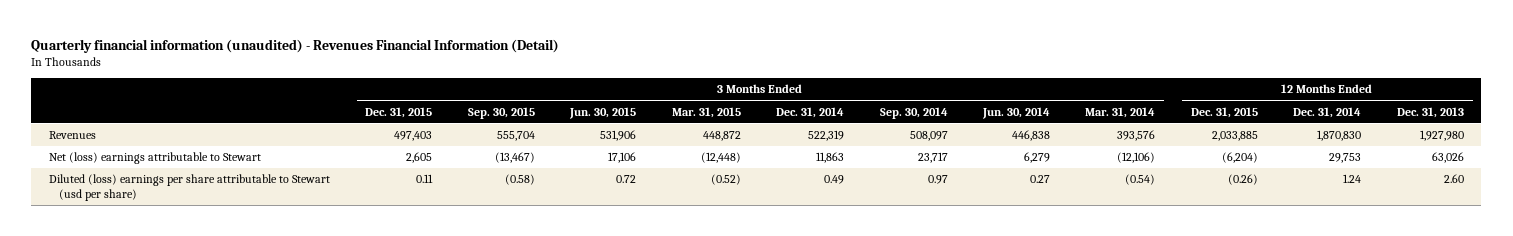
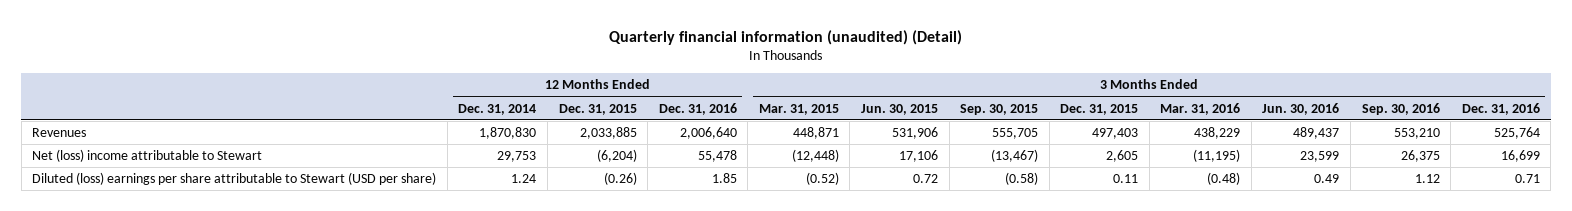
[31,38,560,53] Quarterly financial information (unaudited) - Revenues Financial Information (Detail) -> [609,30,963,46] Quarterly financial information (unaudited) (Detail)
[776,106,845,118] Dec. 31, 2014 -> none
[879,106,948,119] Sep. 30, 2014 -> none
[981,106,1050,119] Jun. 30, 2014 -> none
[1085,106,1156,118] Mar. 31, 2014 -> none
[1396,106,1464,118] Dec. 31, 2013 -> none
none -> [658,102,737,115] Dec. 31, 2016
none -> [1160,102,1241,115] Mar. 31, 2016
none -> [1262,102,1340,115] Jun. 30, 2016
none -> [1361,102,1440,115] Sep. 30, 2016
none -> [1461,102,1540,115] Dec. 31, 2016
[496,131,535,142] 555,704 -> [992,127,1039,139] 555,705
[702,131,741,142] 448,872 -> [792,126,839,139] 448,871
[48,152,261,165] Net (loss) earnings attributable to Stewart -> [32,148,263,162] Net (loss) income attributable to Stewart
[48,174,330,202] Diluted (loss) earnings per share attributable to Stewart (usd per share) -> [32,171,437,185] Diluted (loss) earnings per share attributable to Stewart (USD per share)

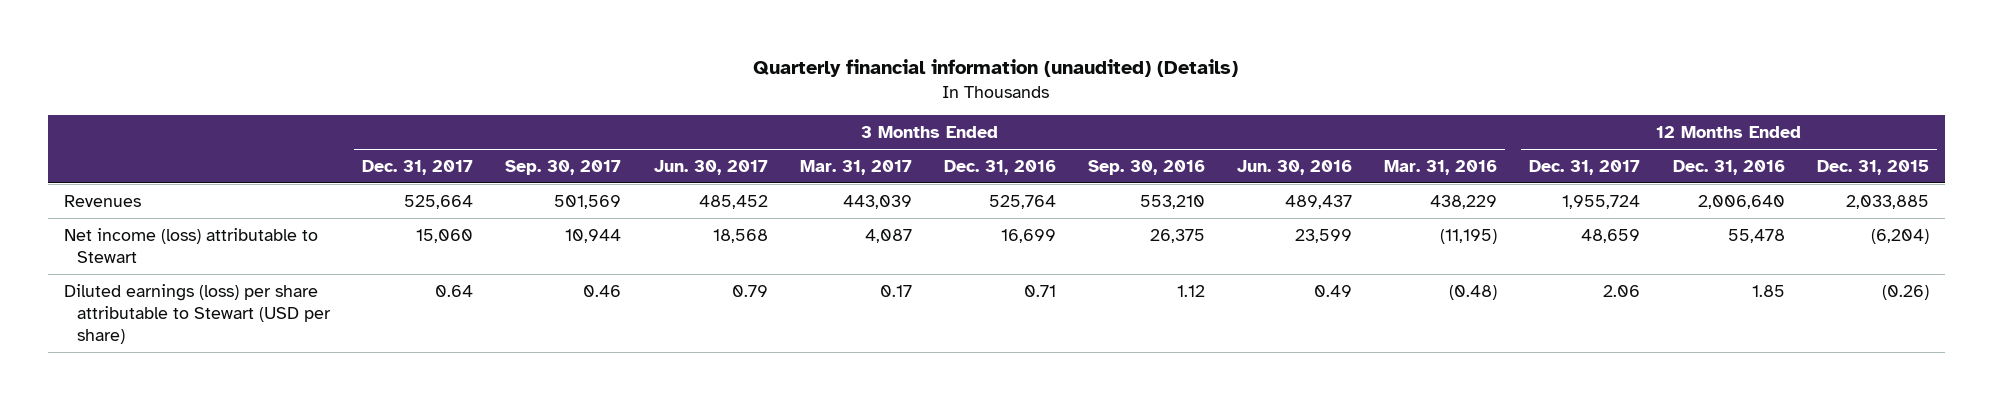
[609,30,963,46] Quarterly financial information (unaudited) (Detail) -> [753,59,1239,78] Quarterly financial information (unaudited) (Details)
[458,103,537,115] Dec. 31, 2014 -> none
[758,103,839,115] Mar. 31, 2015 -> none
[860,103,938,115] Jun. 30, 2015 -> none
[960,103,1039,115] Sep. 30, 2015 -> none
[1060,103,1139,115] Dec. 31, 2015 -> none
none -> [362,159,474,175] Dec. 31, 2017
none -> [505,159,622,175] Sep. 30, 2017
none -> [653,159,768,175] Jun. 30, 2017
none -> [799,159,912,175] Mar. 31, 2017
none -> [1529,159,1641,175] Dec. 31, 2017
[32,148,263,162] Net (loss) income attributable to Stewart -> [63,227,318,263] Net income (loss) attributable to Stewart
[32,171,437,185] Diluted (loss) earnings per share attributable to Stewart (USD per share) -> [63,283,332,344] Diluted earnings (loss) per share attributable to Stewart (USD per share)

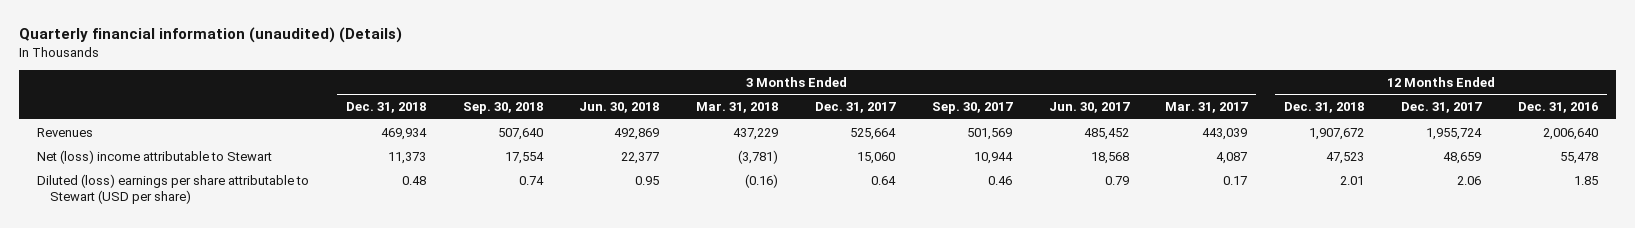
[943,159,1056,175] Dec. 31, 2016 -> none
[1087,159,1205,175] Sep. 30, 2016 -> none
[1237,159,1353,175] Jun. 30, 2016 -> none
[1384,159,1498,175] Mar. 31, 2016 -> none
[1816,159,1929,175] Dec. 31, 2015 -> none
none -> [345,102,426,114] Dec. 31, 2018
none -> [462,102,543,115] Sep. 30, 2018
none -> [579,102,660,114] Jun. 30, 2018
none -> [696,102,779,114] Mar. 31, 2018
none -> [1284,102,1365,114] Dec. 31, 2018
[63,227,318,263] Net income (loss) attributable to Stewart -> [37,149,273,164] Net (loss) income attributable to Stewart
[63,283,332,344] Diluted earnings (loss) per share attributable to Stewart (USD per share) -> [37,173,310,205] Diluted (loss) earnings per share attributable to Stewart (USD per share)

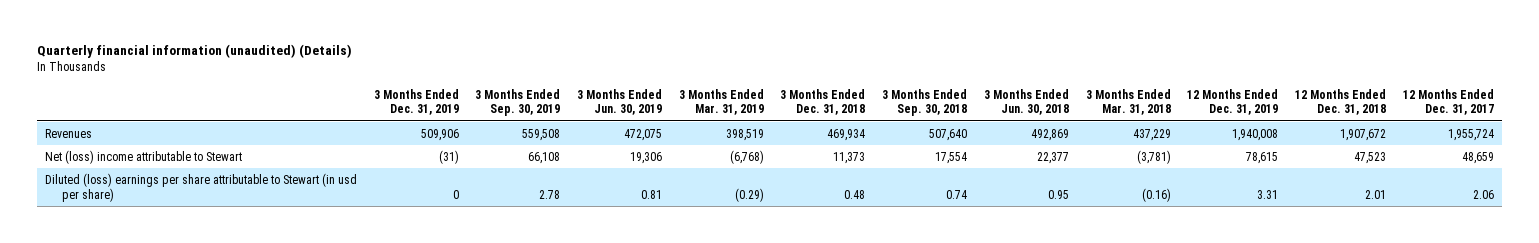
[814,102,896,114] Dec. 31, 2017 -> none
[931,102,1013,115] Sep. 30, 2017 -> none
[1048,102,1130,114] Jun. 30, 2017 -> none
[1165,102,1249,114] Mar. 31, 2017 -> none
[1517,102,1598,114] Dec. 31, 2016 -> none
none -> [373,88,459,116] 3 Months Ended Dec. 31, 2019
none -> [475,88,561,117] 3 Months Ended Sep. 30, 2019
none -> [577,88,663,116] 3 Months Ended Jun. 30, 2019
none -> [678,88,764,116] 3 Months Ended Mar. 31, 2019
none -> [1187,88,1279,116] 12 Months Ended Dec. 31, 2019
[37,173,310,205] Diluted (loss) earnings per share attributable to Stewart (USD per share) -> [45,172,358,202] Diluted (loss) earnings per share attributable to Stewart (in usd per share)

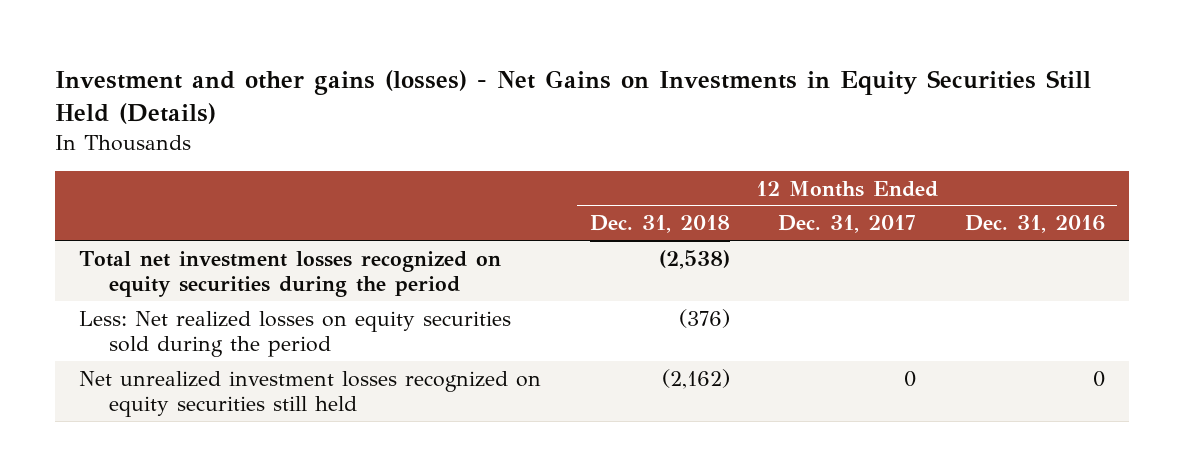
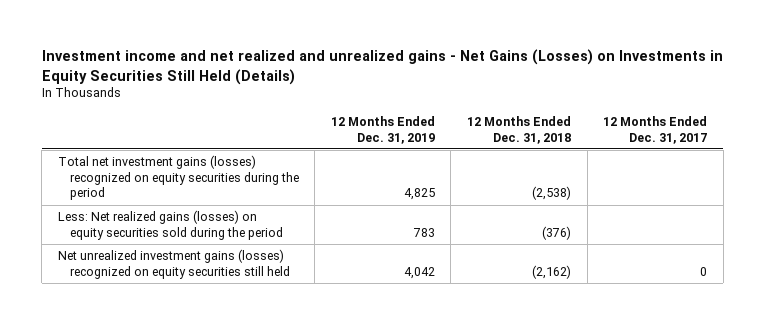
[54,69,1091,124] Investment and other gains (losses) - Net Gains on Investments in Equity Securities Still Held (Details) -> [41,49,723,85] Investment income and net realized and unrealized gains - Net Gains (Losses) on Investments in Equity Securities Still Held (Details)
[964,215,1105,234] Dec. 31, 2016 -> none
none -> [330,116,435,144] 12 Months Ended Dec. 31, 2019
[78,250,501,297] Total net investment losses recognized on equity securities during the period -> [57,155,299,201] Total net investment gains (losses) recognized on equity securities during the period
[78,310,511,357] Less: Net realized losses on equity securities sold during the period -> [57,210,283,240] Less: Net realized gains (losses) on equity securities sold during the period
[78,370,541,417] Net unrealized investment losses recognized on equity securities still held -> [57,249,290,279] Net unrealized investment gains (losses) recognized on equity securities still held

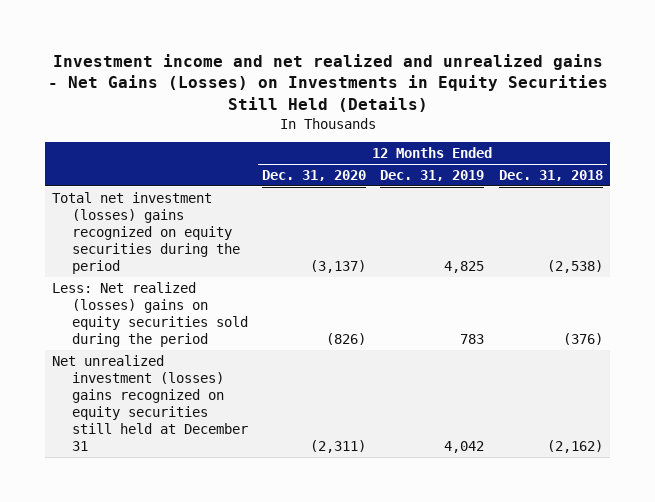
[603,116,708,144] 12 Months Ended Dec. 31, 2017 -> none
none -> [262,169,367,181] Dec. 31, 2020
[57,155,299,201] Total net investment gains (losses) recognized on equity securities during the period -> [52,191,240,275] Total net investment (losses) gains recognized on equity securities during the period
[57,210,283,240] Less: Net realized gains (losses) on equity securities sold during the period -> [52,281,248,348] Less: Net realized (losses) gains on equity securities sold during the period
[57,249,290,279] Net unrealized investment gains (losses) recognized on equity securities still held -> [52,354,248,452] Net unrealized investment (losses) gains recognized on equity securities still held at December 31

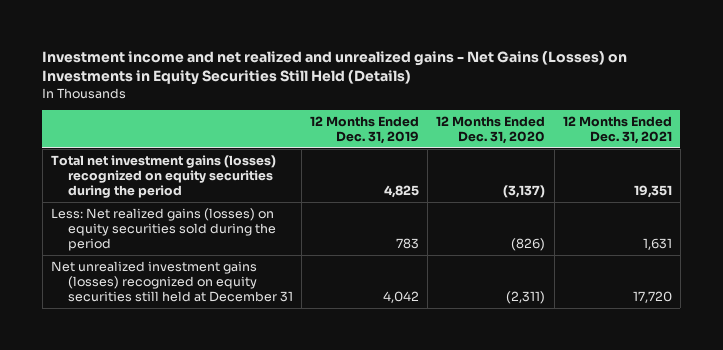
[498,169,603,181] Dec. 31, 2018 -> none
none -> [562,115,672,144] 12 Months Ended Dec. 31, 2021
[52,191,240,275] Total net investment (losses) gains recognized on equity securities during the period -> [51,155,277,198] Total net investment gains (losses) recognized on equity securities during the period
[52,281,248,348] Less: Net realized (losses) gains on equity securities sold during the period -> [51,208,276,251] Less: Net realized gains (losses) on equity securities sold during the period
[52,354,248,452] Net unrealized investment (losses) gains recognized on equity securities still held at December 31 -> [51,261,293,302] Net unrealized investment gains (losses) recognized on equity securities still held at December 31

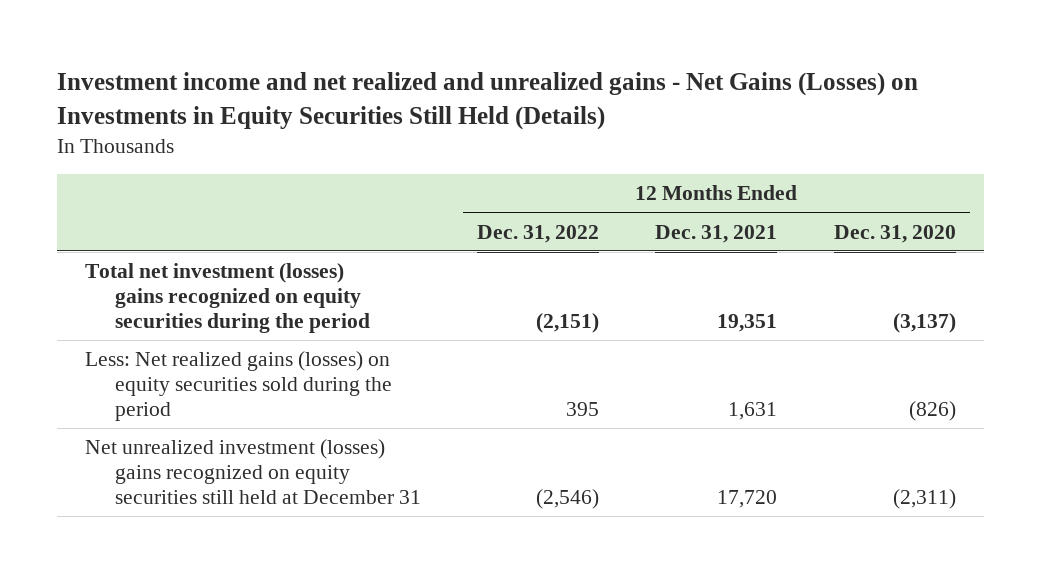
[309,115,419,144] 12 Months Ended Dec. 31, 2019 -> none
none -> [477,224,600,243] Dec. 31, 2022
[51,155,277,198] Total net investment gains (losses) recognized on equity securities during the period -> [84,263,371,334] Total net investment (losses) gains recognized on equity securities during the period
[51,261,293,302] Net unrealized investment gains (losses) recognized on equity securities still held at December 31 -> [84,439,422,505] Net unrealized investment (losses) gains recognized on equity securities still held at December 31

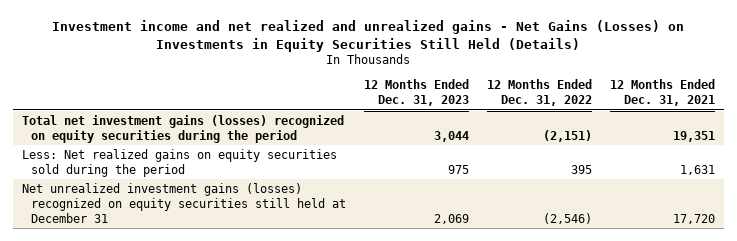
[833,224,956,243] Dec. 31, 2020 -> none
none -> [363,79,469,107] 12 Months Ended Dec. 31, 2023
[84,263,371,334] Total net investment (losses) gains recognized on equity securities during the period -> [21,114,344,143] Total net investment gains (losses) recognized on equity securities during the period
[84,351,393,422] Less: Net realized gains (losses) on equity securities sold during the period -> [21,148,337,177] Less: Net realized gains on equity securities sold during the period
[84,439,422,505] Net unrealized investment (losses) gains recognized on equity securities still held at December 31 -> [21,182,346,223] Net unrealized investment gains (losses) recognized on equity securities still held at December 31

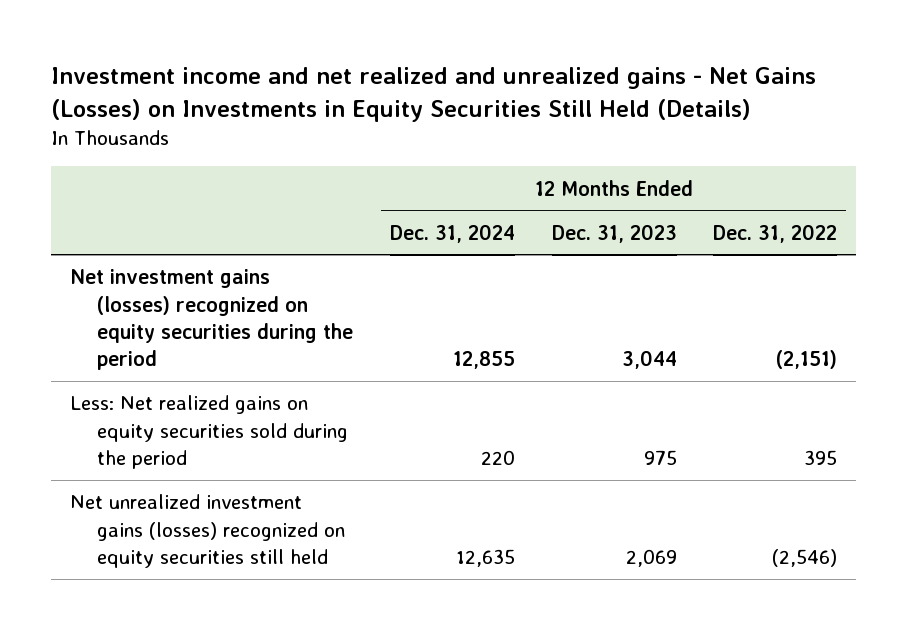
[609,79,715,107] 12 Months Ended Dec. 31, 2021 -> none
none -> [389,223,515,243] Dec. 31, 2024
[21,114,344,143] Total net investment gains (losses) recognized on equity securities during the period -> [69,269,354,371] Net investment gains (losses) recognized on equity securities during the period
[21,182,346,223] Net unrealized investment gains (losses) recognized on equity securities still held at December 31 -> [69,494,346,568] Net unrealized investment gains (losses) recognized on equity securities still held

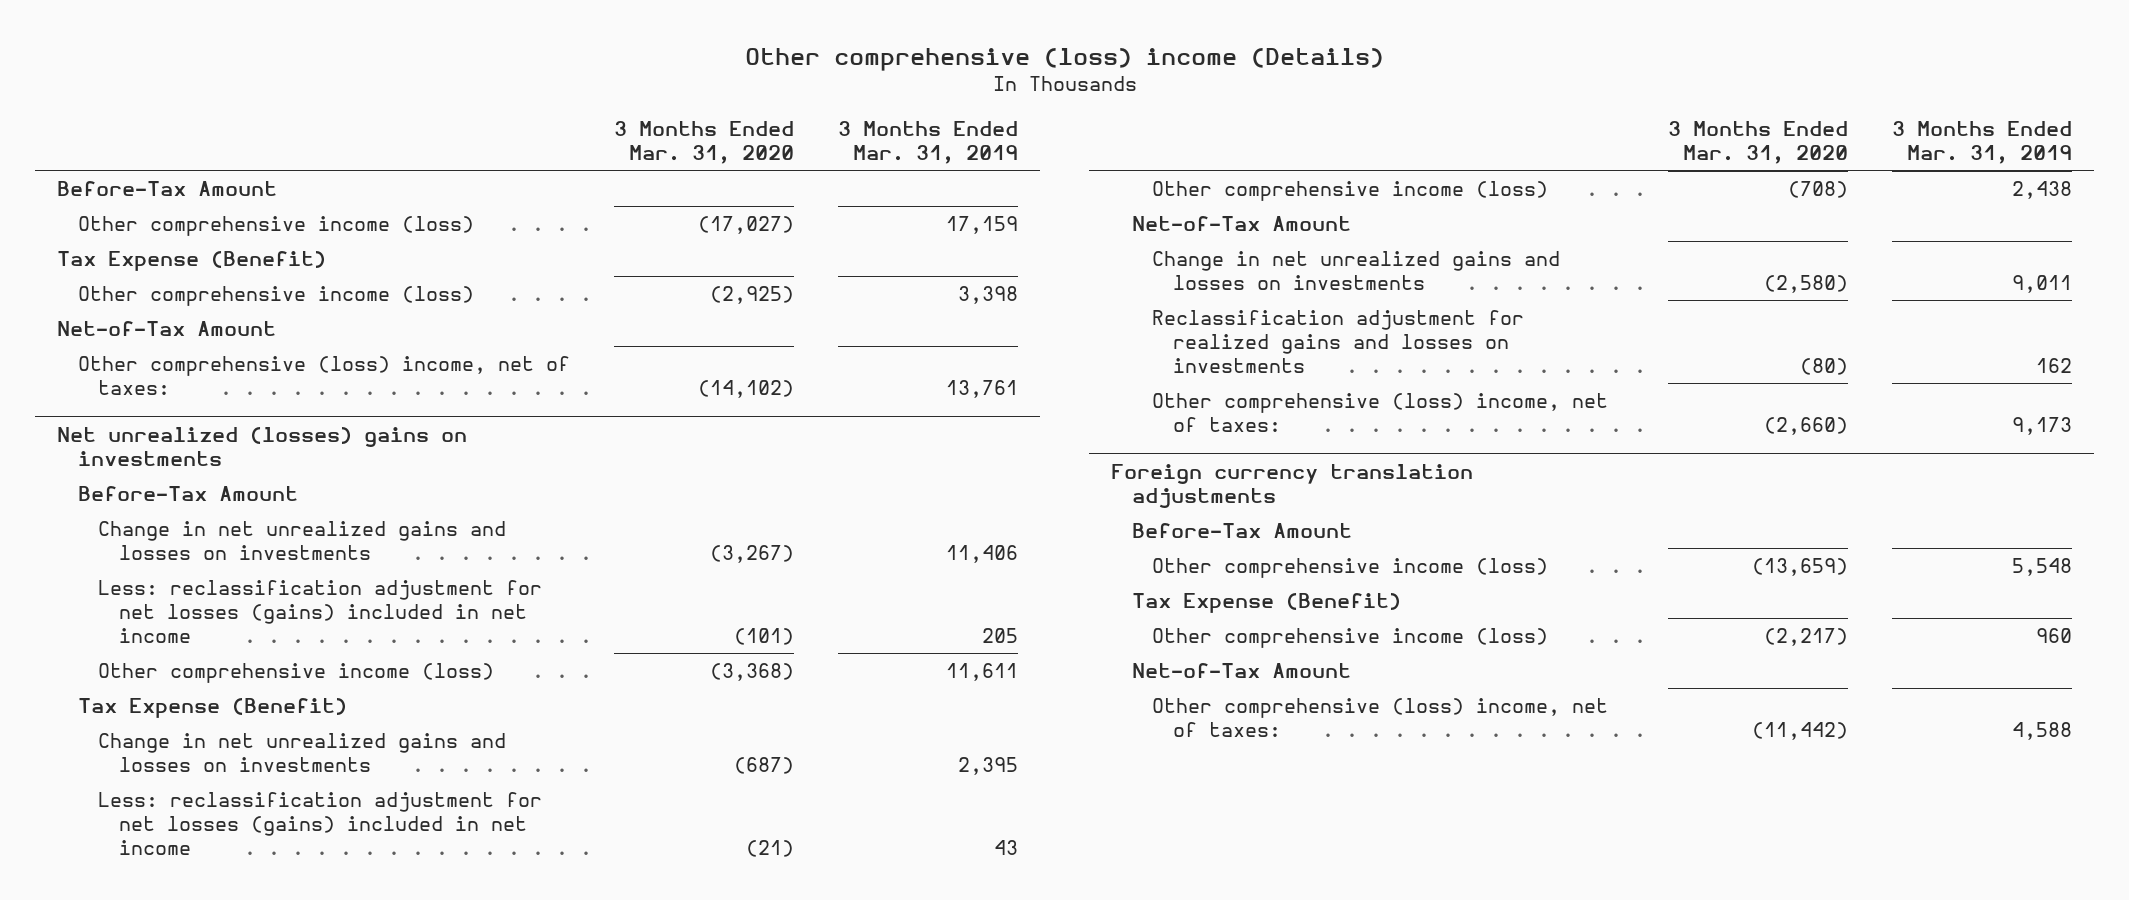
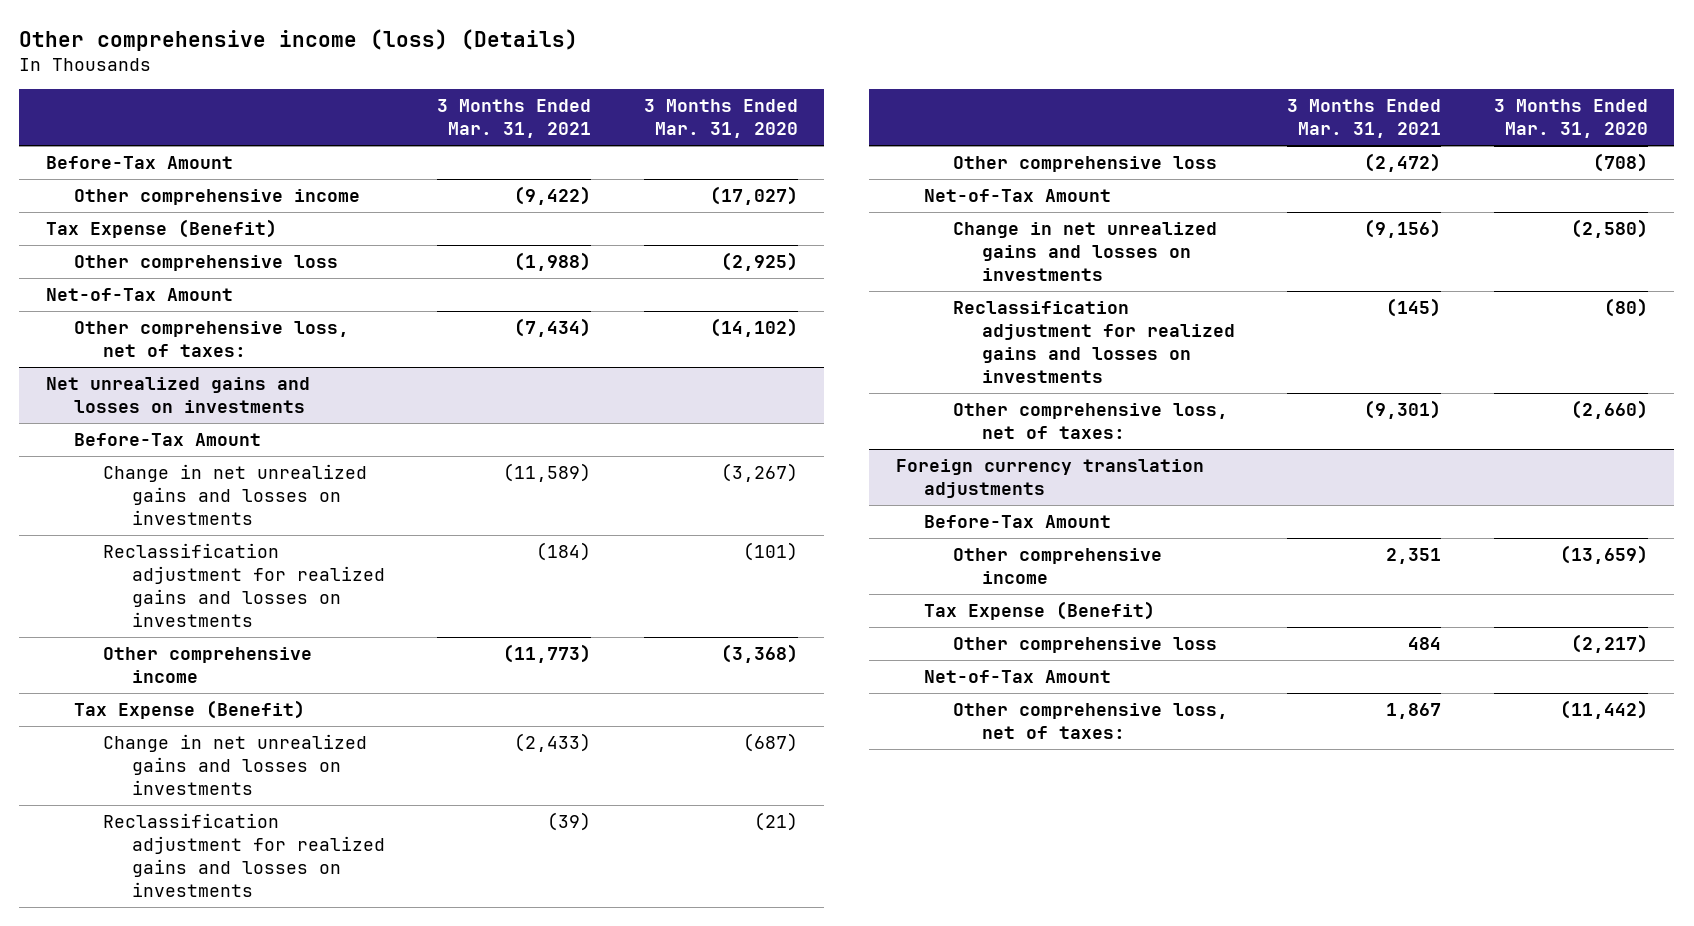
[744,48,1384,72] Other comprehensive (loss) income (Details) -> [19,29,579,52] Other comprehensive income (loss) (Details)
[838,120,1019,164] 3 Months Ended Mar. 31, 2019 -> none
none -> [437,99,592,139] 3 Months Ended Mar. 31, 2021
[77,216,474,237] Other comprehensive income (loss) -> [74,188,361,205] Other comprehensive income
[77,286,474,307] Other comprehensive income (loss) -> [74,254,339,271] Other comprehensive loss
[77,356,570,395] Other comprehensive (loss) income, net of taxes: -> [74,320,350,357] Other comprehensive loss, net of taxes:
[56,427,467,466] Net unrealized (losses) gains on investments -> [45,376,310,413] Net unrealized gains and losses on investments
[98,580,543,643] Less: reclassification adjustment for net losses (gains) included in net income -> [103,542,385,627] Reclassification adjustment for realized gains and losses on investments
[98,663,495,684] Other comprehensive income (loss) -> [103,646,313,683] Other comprehensive income
[98,792,543,855] Less: reclassification adjustment for net losses (gains) included in net income -> [103,812,385,897] Reclassification adjustment for realized gains and losses on investments
[1152,181,1549,202] Other comprehensive income (loss) -> [952,155,1217,172] Other comprehensive loss
[1152,393,1609,432] Other comprehensive (loss) income, net of taxes: -> [952,402,1228,439] Other comprehensive loss, net of taxes:
[1152,558,1549,579] Other comprehensive income (loss) -> [952,547,1162,584] Other comprehensive income
[1152,628,1549,649] Other comprehensive income (loss) -> [952,636,1217,653] Other comprehensive loss
[1152,698,1609,737] Other comprehensive (loss) income, net of taxes: -> [952,702,1228,739] Other comprehensive loss, net of taxes:

